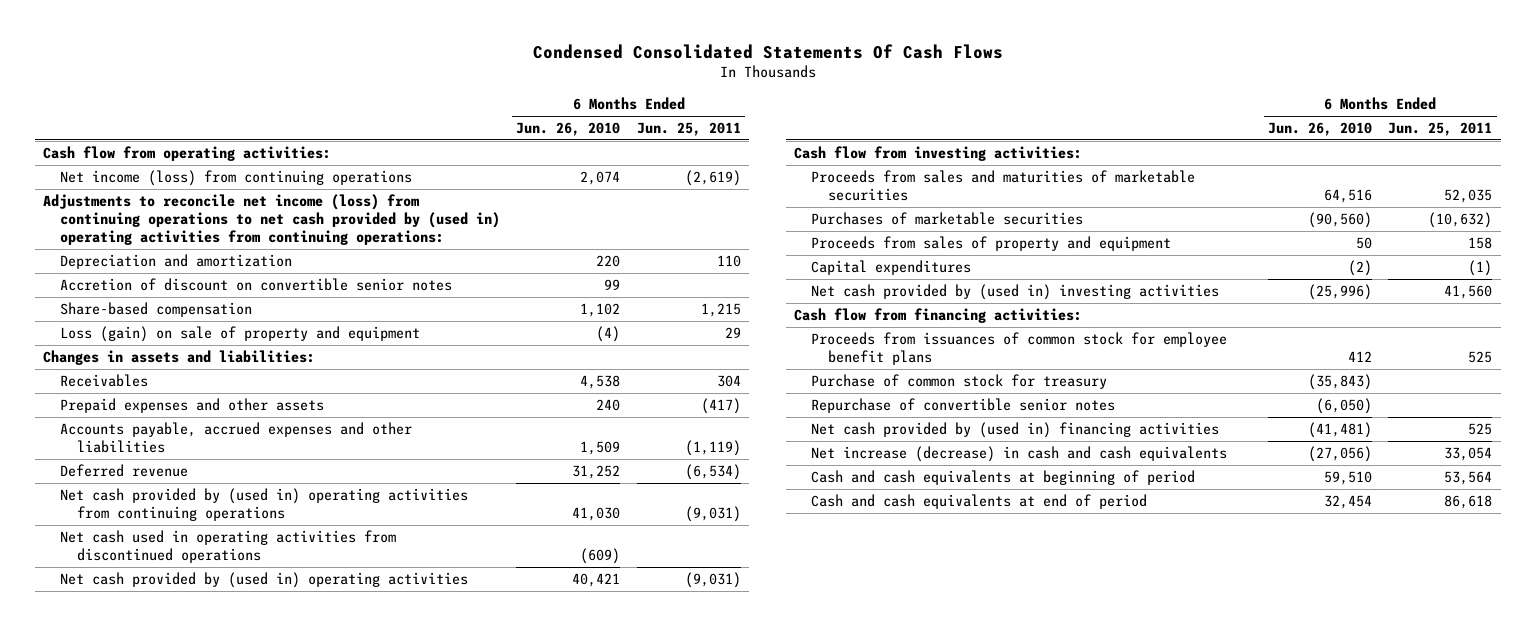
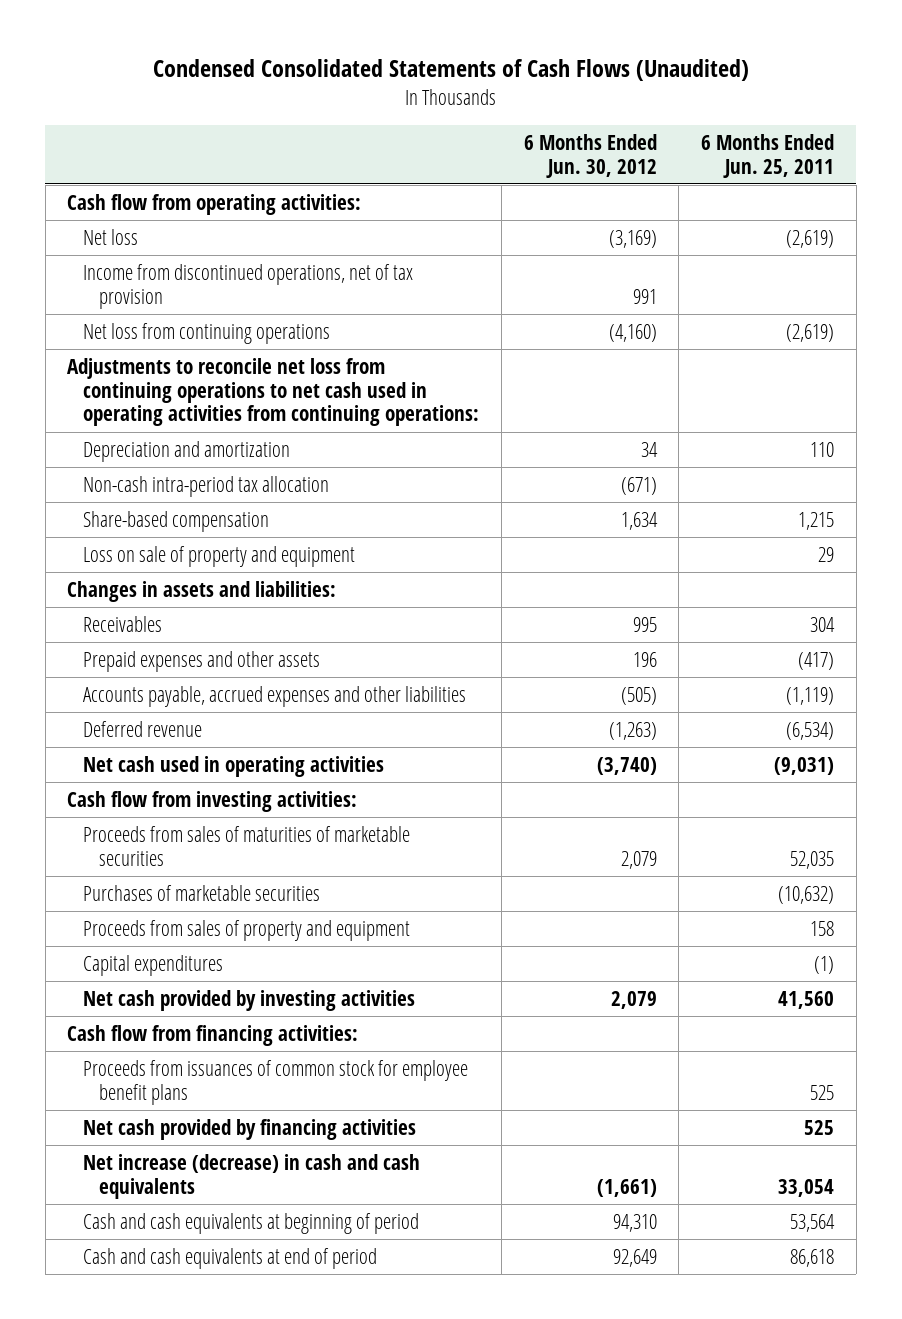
[532,43,1003,59] Condensed Consolidated Statements Of Cash Flows -> [152,58,749,81] Condensed Consolidated Statements of Cash Flows (Unaudited)
[516,122,621,137] Jun. 26, 2010 -> none
none -> [523,133,657,178] 6 Months Ended Jun. 30, 2012
[59,170,412,187] Net income (loss) from continuing operations -> [83,228,139,245] Net loss
none -> [83,263,414,309] Income from discontinued operations, net of tax provision
none -> [83,322,331,344] Net loss from continuing operations
[43,194,500,245] Adjustments to reconcile net income (loss) from continuing operations to net cash provided by (used in) operating activities from continuing operations: -> [67,357,480,427] Adjustments to reconcile net loss from continuing operations to net cash used in operating activities from continuing operations:
[59,278,452,292] Accretion of discount on convertible senior notes -> none
none -> [83,475,330,497] Non-cash intra-period tax allocation
[59,326,420,343] Loss (gain) on sale of property and equipment -> [83,545,356,567] Loss on sale of property and equipment
[59,488,468,522] Net cash provided by (used in) operating activities from continuing operations -> none
[59,530,396,564] Net cash used in operating activities from discontinued operations -> none
[59,572,468,589] Net cash provided by (used in) operating activities -> [83,755,385,777] Net cash used in operating activities
[811,170,1196,202] Proceeds from sales and maturities of marketable securities -> [83,825,411,866] Proceeds from sales of maturities of marketable securities
[811,284,1220,301] Net cash provided by (used in) investing activities -> [83,989,416,1011] Net cash provided by investing activities
[811,374,1108,390] Purchase of common stock for treasury -> none
[811,398,1116,414] Repurchase of convertible senior notes -> none
[811,422,1220,439] Net cash provided by (used in) financing activities -> [83,1118,417,1140] Net cash provided by financing activities

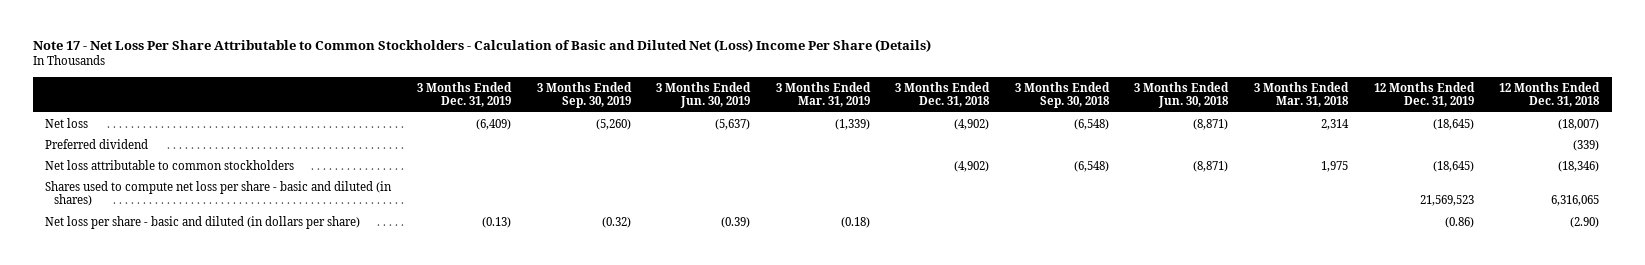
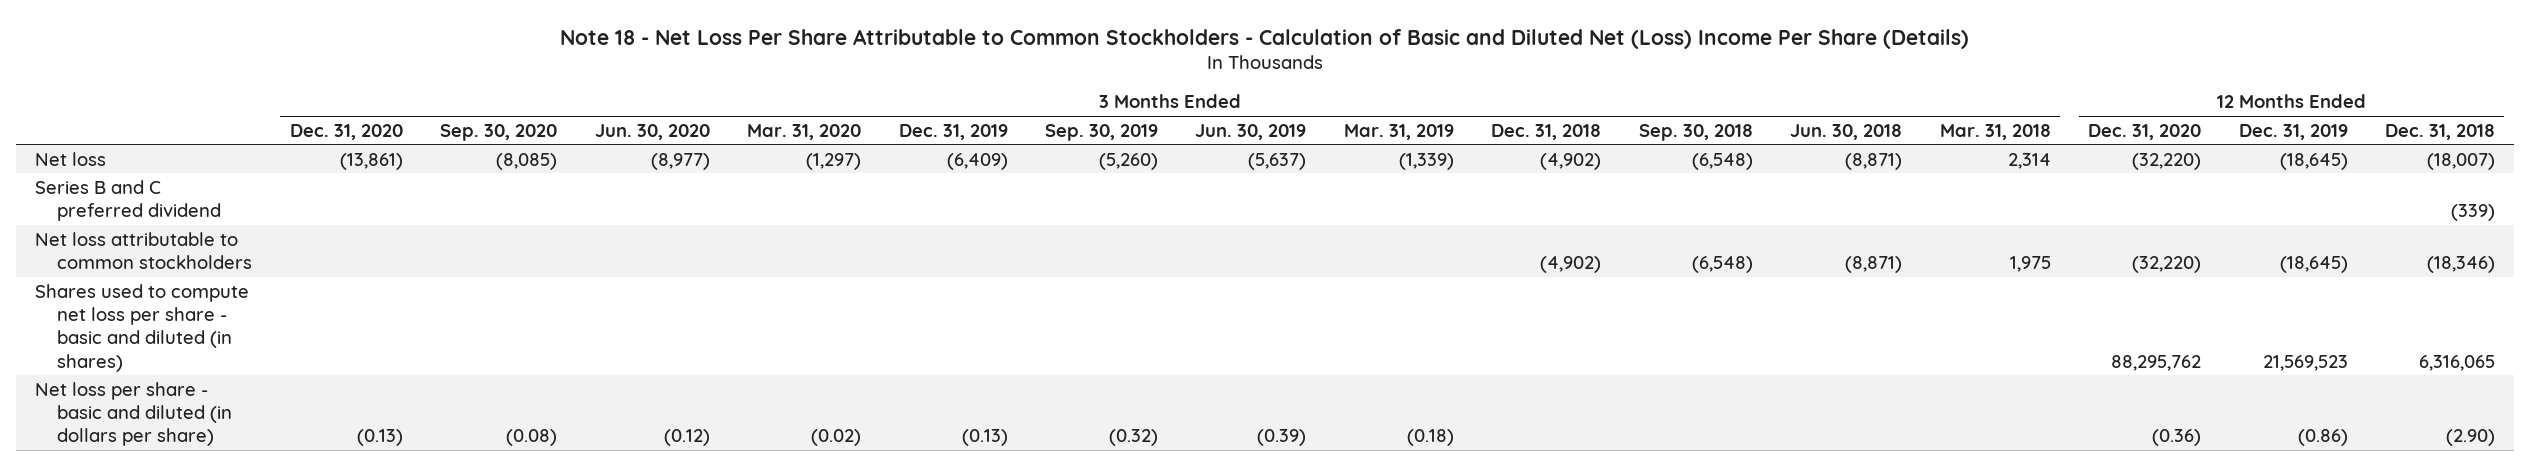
[32,39,931,53] Note 17 - Net Loss Per Share Attributable to Common Stockholders - Calculation of Basic and Diluted Net (Loss) Income Per Share (Details) -> [559,28,1969,49] Note 18 - Net Loss Per Share Attributable to Common Stockholders - Calculation of Basic and Diluted Net (Loss) Income Per Share (Details)
none -> [289,123,403,140] Dec. 31, 2020
none -> [440,123,558,141] Sep. 30, 2020
none -> [594,123,710,140] Jun. 30, 2020
none -> [747,123,862,140] Mar. 31, 2020
none -> [2088,123,2202,140] Dec. 31, 2020
[45,138,149,149] Preferred dividend -> [34,179,222,222] Series B and C preferred dividend

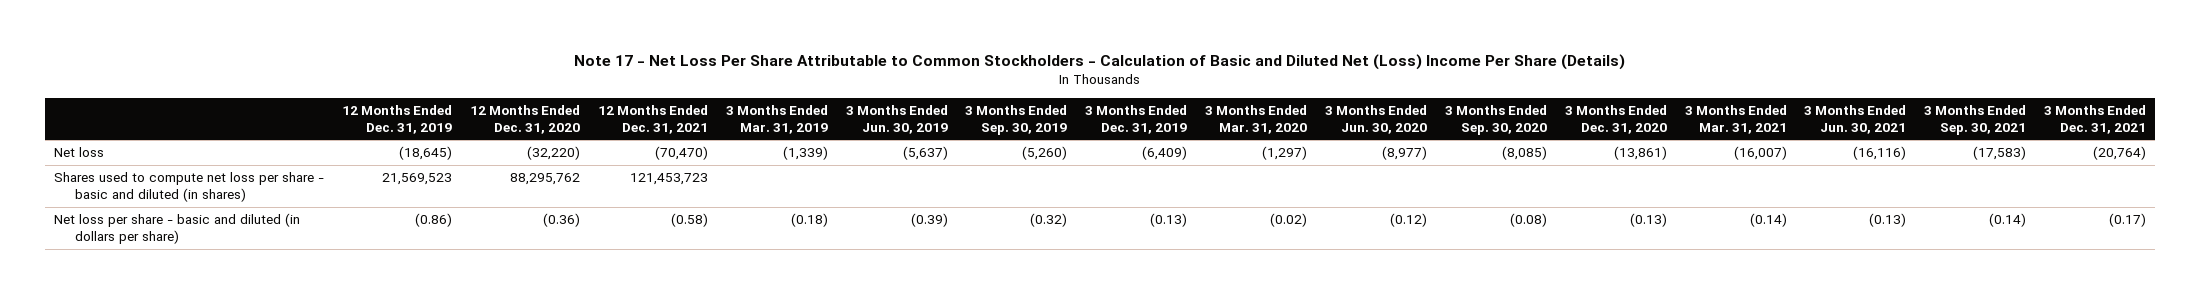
[559,28,1969,49] Note 18 - Net Loss Per Share Attributable to Common Stockholders - Calculation of Basic and Diluted Net (Loss) Income Per Share (Details) -> [574,54,1626,71] Note 17 - Net Loss Per Share Attributable to Common Stockholders - Calculation of Basic and Diluted Net (Loss) Income Per Share (Details)
[1491,123,1602,140] Dec. 31, 2018 -> none
[1638,123,1753,141] Sep. 30, 2018 -> none
[1790,123,1903,140] Jun. 30, 2018 -> none
[1939,123,2051,140] Mar. 31, 2018 -> none
[2385,123,2496,140] Dec. 31, 2018 -> none
none -> [597,104,708,134] 12 Months Ended Dec. 31, 2021
none -> [1684,104,1787,134] 3 Months Ended Mar. 31, 2021
none -> [1804,104,1907,134] 3 Months Ended Jun. 30, 2021
none -> [1924,104,2027,135] 3 Months Ended Sep. 30, 2021
none -> [2044,104,2147,134] 3 Months Ended Dec. 31, 2021
[34,179,222,222] Series B and C preferred dividend -> none
[34,231,253,270] Net loss attributable to common stockholders -> none

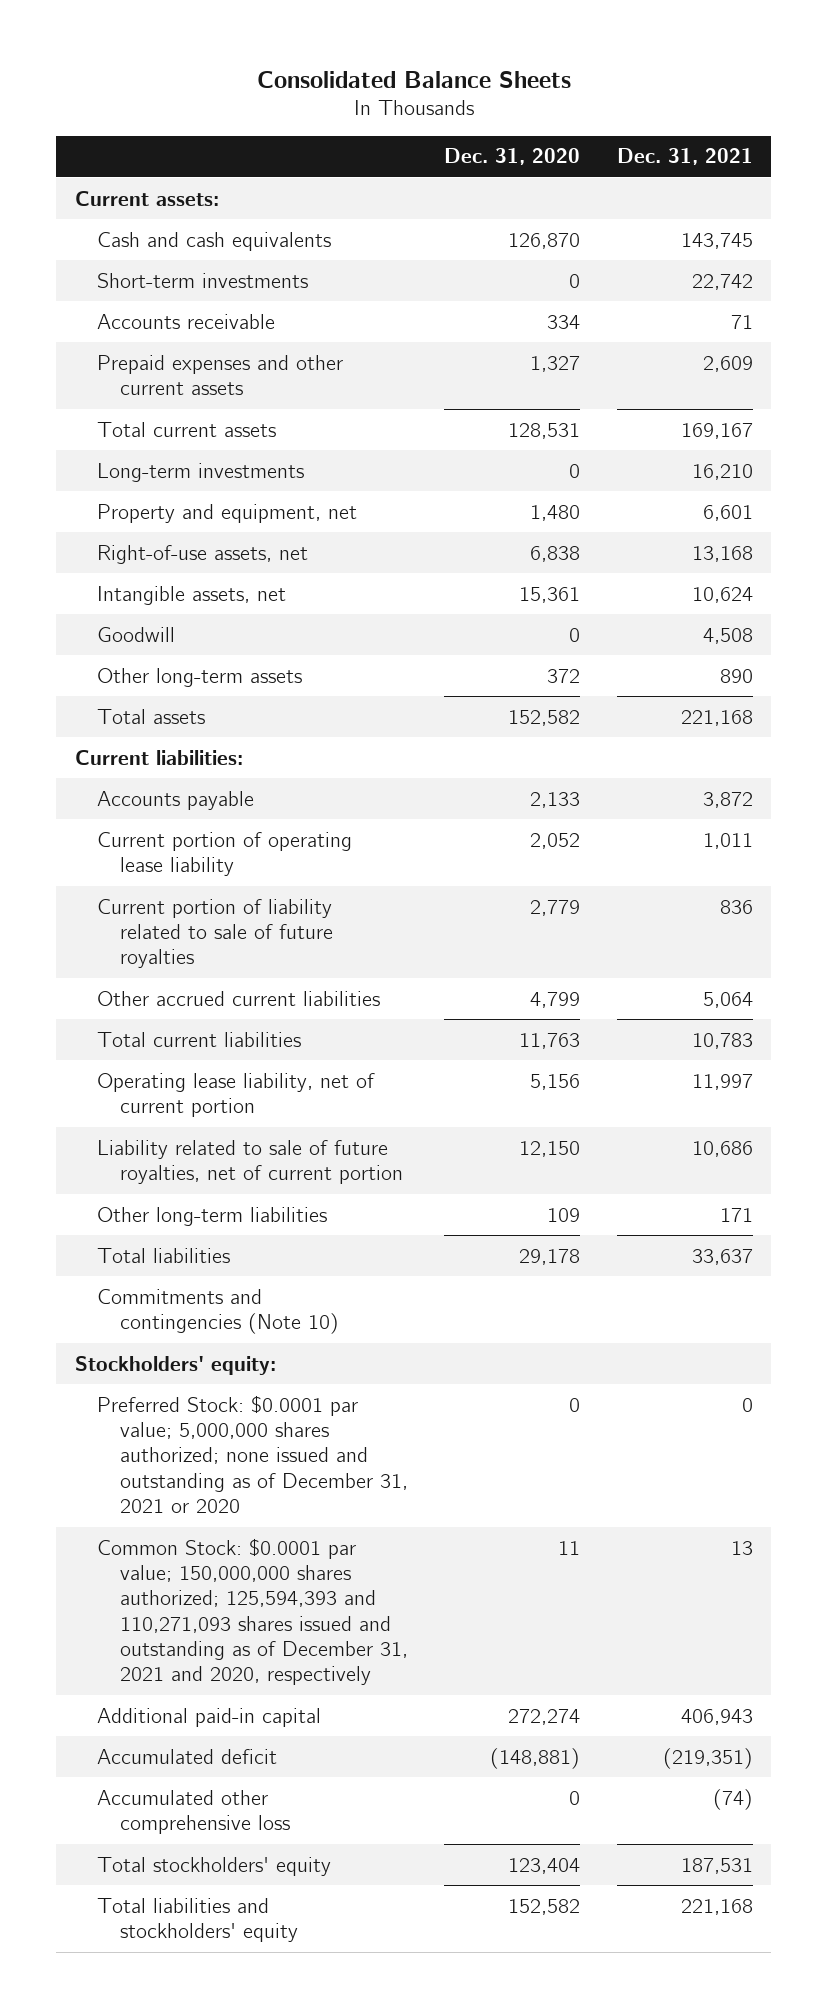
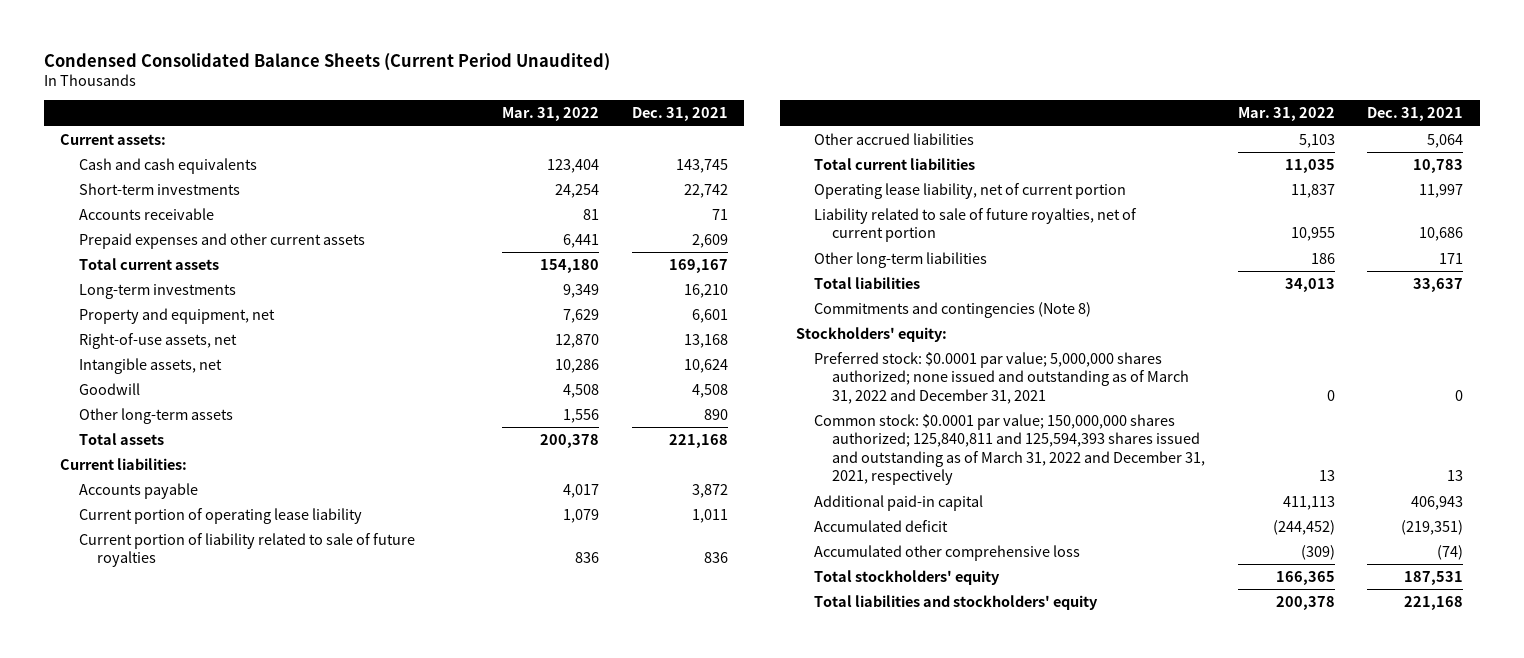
[256,70,571,88] Consolidated Balance Sheets -> [44,52,611,71] Condensed Consolidated Balance Sheets (Current Period Unaudited)
[444,148,581,166] Dec. 31, 2020 -> none
none -> [502,107,600,122] Mar. 31, 2022
[97,990,381,1006] Other accrued current liabilities -> [814,132,975,145] Other accrued liabilities
[97,1288,339,1334] Commitments and contingencies (Note 10) -> [814,301,1092,318] Commitments and contingencies (Note 8)
[97,1394,408,1513] Preferred Stock: $0.0001 par value; 5,000,000 shares authorized; none issued and outstanding as of December 31, 2021 or 2020 -> [814,351,1190,404] Preferred stock: $0.0001 par value; 5,000,000 shares authorized; none issued and outstanding as of March 31, 2022 and December 31, 2021
[97,1537,408,1686] Common Stock: $0.0001 par value; 150,000,000 shares authorized; 125,594,393 and 110,271,093 shares issued and outstanding as of December 31, 2021 and 2020, respectively -> [814,413,1206,486] Common stock: $0.0001 par value; 150,000,000 shares authorized; 125,840,811 and 125,594,393 shares issued and outstanding as of March 31, 2022 and December 31, 2021, respectively

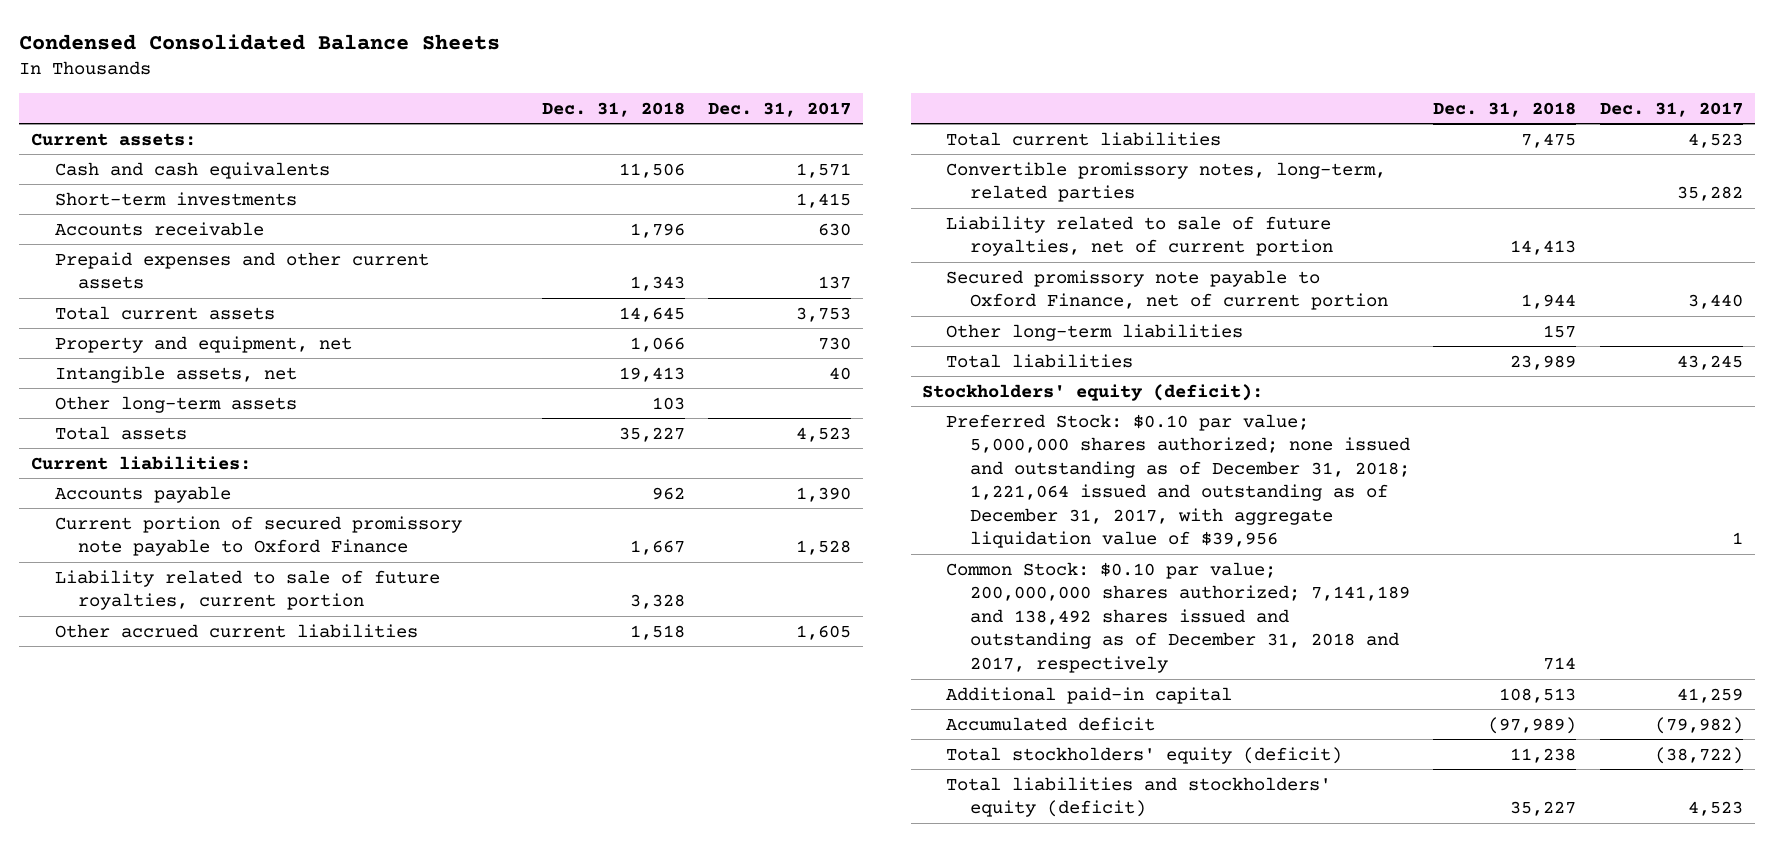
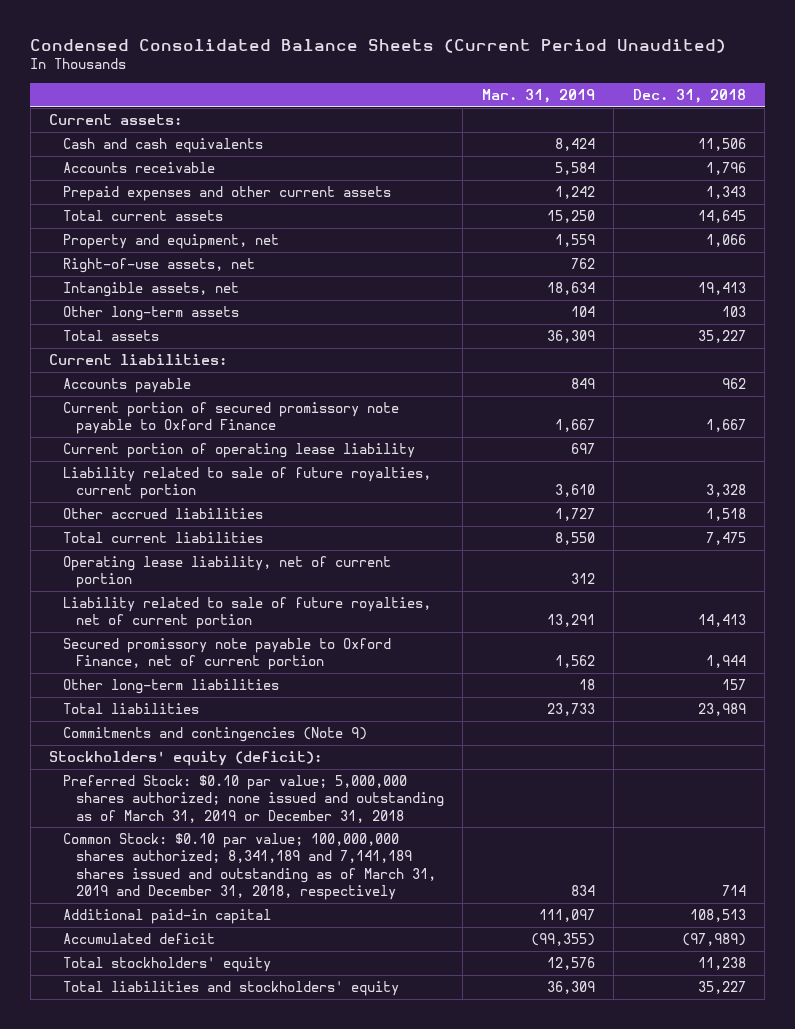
[19,33,501,50] Condensed Consolidated Balance Sheets -> [30,39,727,54] Condensed Consolidated Balance Sheets (Current Period Unaudited)
[708,101,852,117] Dec. 31, 2017 -> none
none -> [481,88,595,103] Mar. 31, 2019
[54,191,297,206] Short-term investments -> none
none -> [62,257,255,273] Right-of-use assets, net
none -> [62,442,415,458] Current portion of operating lease liability
[54,623,418,638] Other accrued current liabilities -> [62,507,263,519] Other accrued liabilities
[946,161,1387,203] Convertible promissory notes, long-term, related parties -> none
none -> [62,555,391,589] Operating lease liability, net of current portion
none -> [62,726,367,742] Commitments and contingencies (Note 9)
[946,413,1410,549] Preferred Stock: $0.10 par value; 5,000,000 shares authorized; none issued and outstanding as of December 31, 2018; 1,221,064 issued and outstanding as of December 31, 2017, with aggregate liquidation value of $39,956 -> [62,774,444,823] Preferred Stock: $0.10 par value; 5,000,000 shares authorized; none issued and outstanding as of March 31, 2019 or December 31, 2018
[946,561,1410,673] Common Stock: $0.10 par value; 200,000,000 shares authorized; 7,141,189 and 138,492 shares issued and outstanding as of December 31, 2018 and 2017, respectively -> [62,832,436,900] Common Stock: $0.10 par value; 100,000,000 shares authorized; 8,341,189 and 7,141,189 shares issued and outstanding as of March 31, 2019 and December 31, 2018, respectively
[946,746,1343,764] Total stockholders' equity (deficit) -> [62,956,271,972] Total stockholders' equity
[946,776,1332,818] Total liabilities and stockholders' equity (deficit) -> [62,980,399,996] Total liabilities and stockholders' equity

